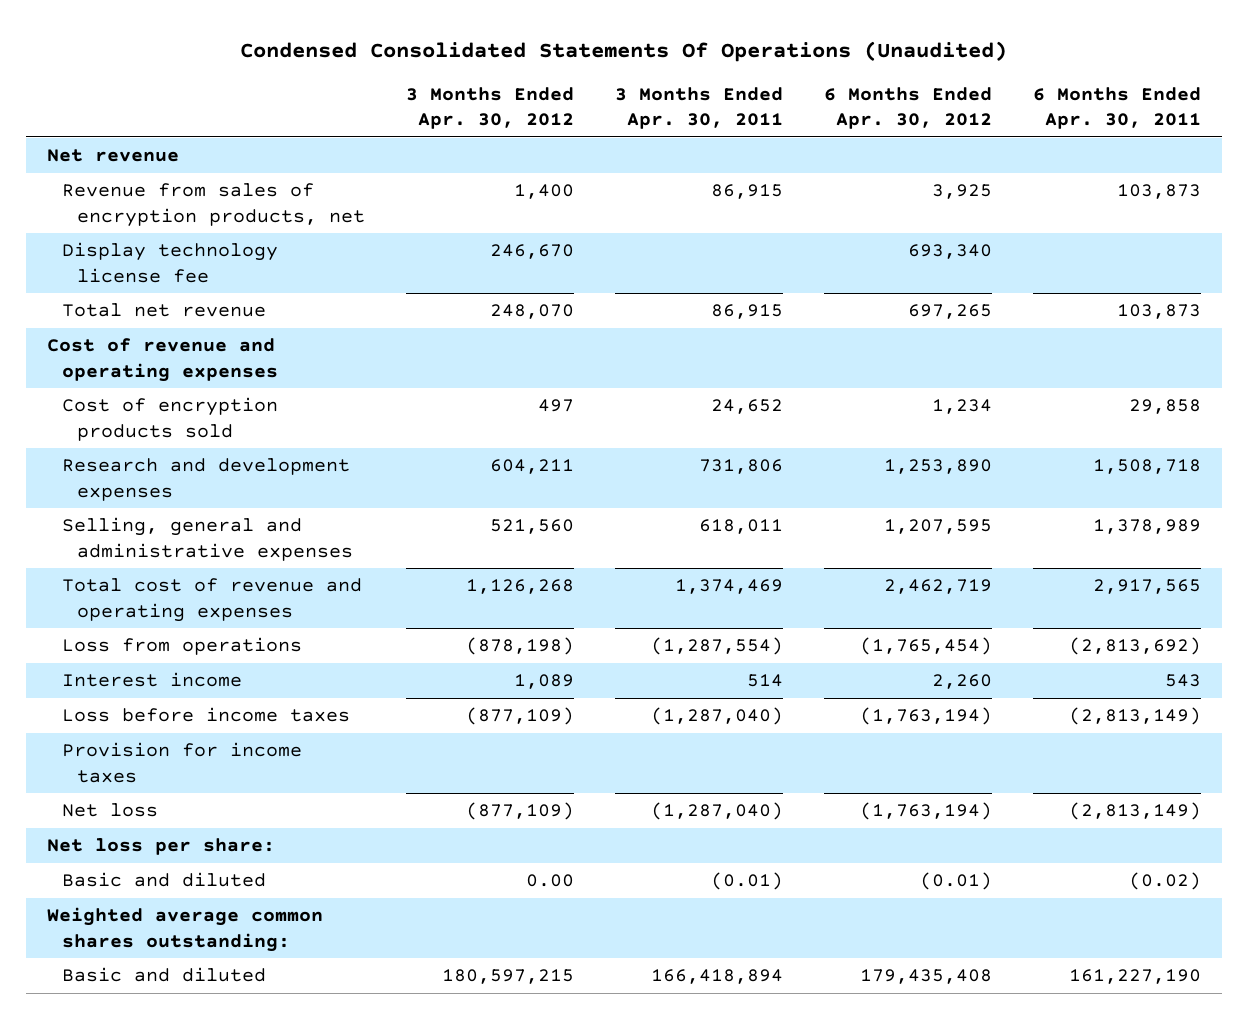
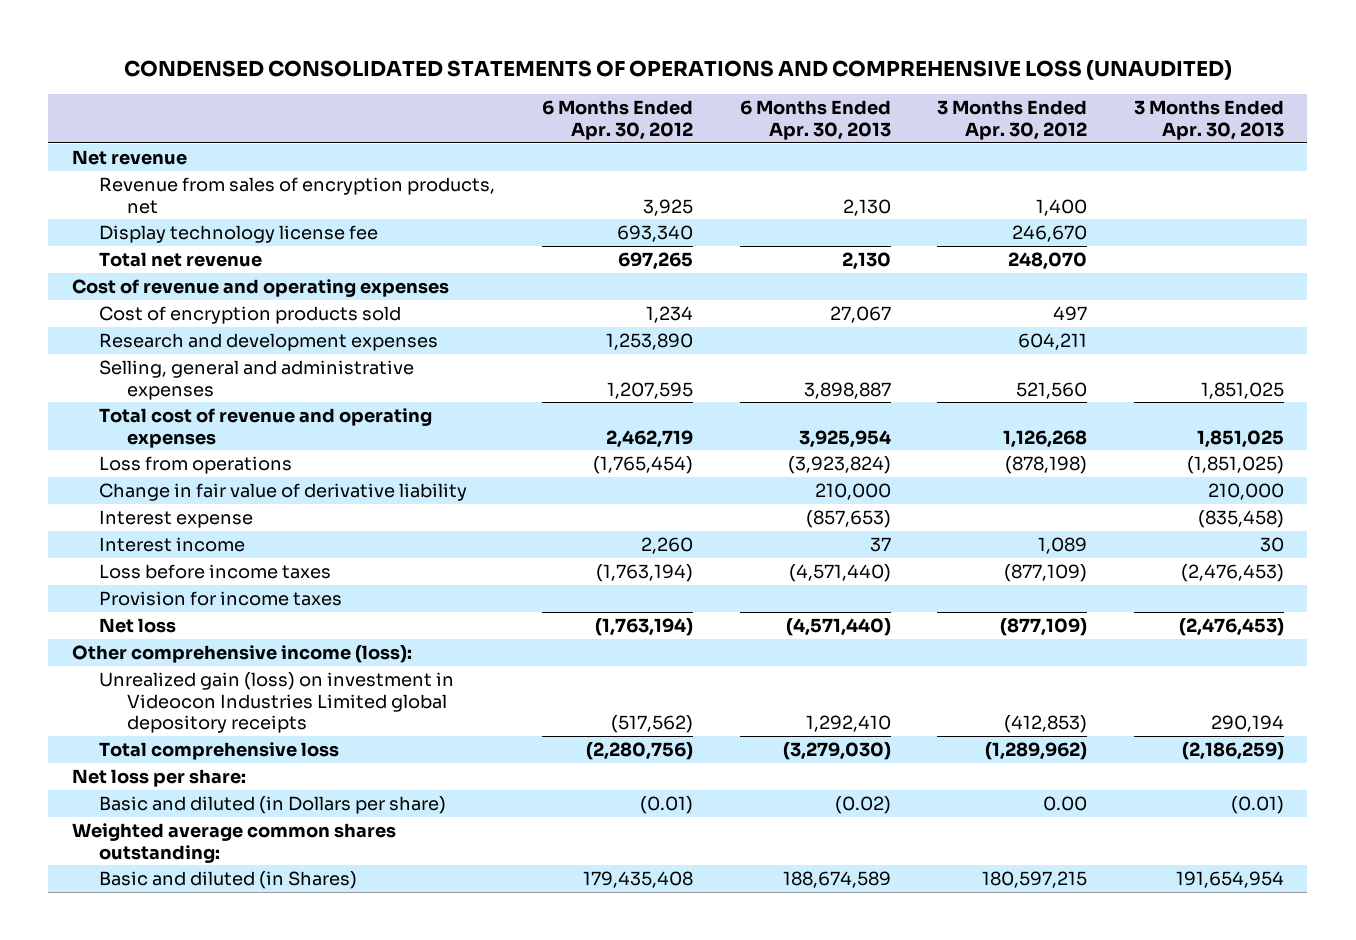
[239,41,1007,63] Condensed Consolidated Statements Of Operations (Unaudited) -> [123,60,1232,81] CONDENSED CONSOLIDATED STATEMENTS OF OPERATIONS AND COMPREHENSIVE LOSS (UNAUDITED)
[614,87,783,130] 3 Months Ended Apr. 30, 2011 -> none
[1033,87,1202,130] 6 Months Ended Apr. 30, 2011 -> none
none -> [739,100,891,140] 6 Months Ended Apr. 30, 2013
none -> [1133,100,1284,140] 3 Months Ended Apr. 30, 2013
none -> [99,483,468,502] Change in fair value of derivative liability
none -> [99,510,254,529] Interest expense
none -> [71,645,412,664] Other comprehensive income (loss):
none -> [99,672,455,734] Unrealized gain (loss) on investment in Videocon Industries Limited global depository receipts
none -> [99,742,340,761] Total comprehensive loss
[61,872,266,888] Basic and diluted -> [99,796,447,815] Basic and diluted (in Dollars per share)
[61,967,266,983] Basic and diluted -> [99,871,358,890] Basic and diluted (in Shares)

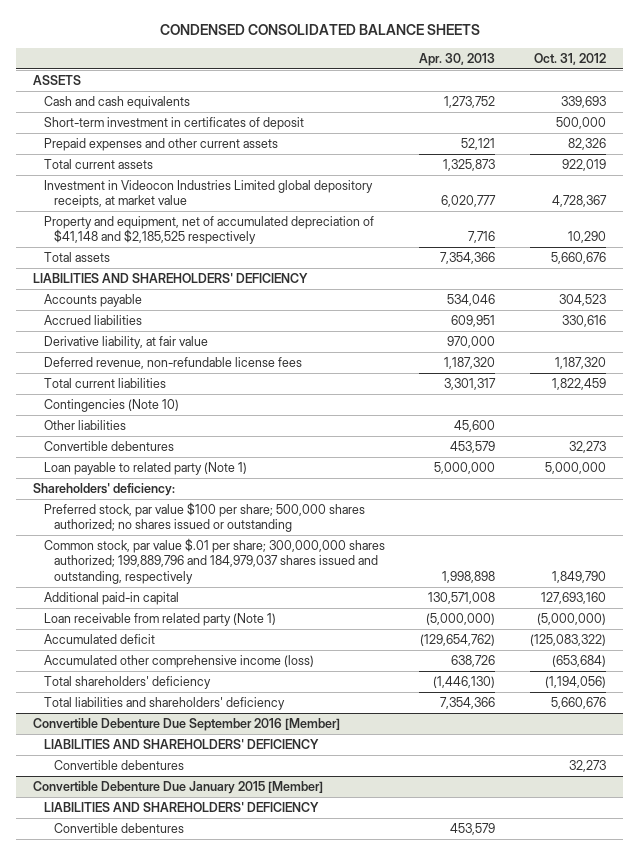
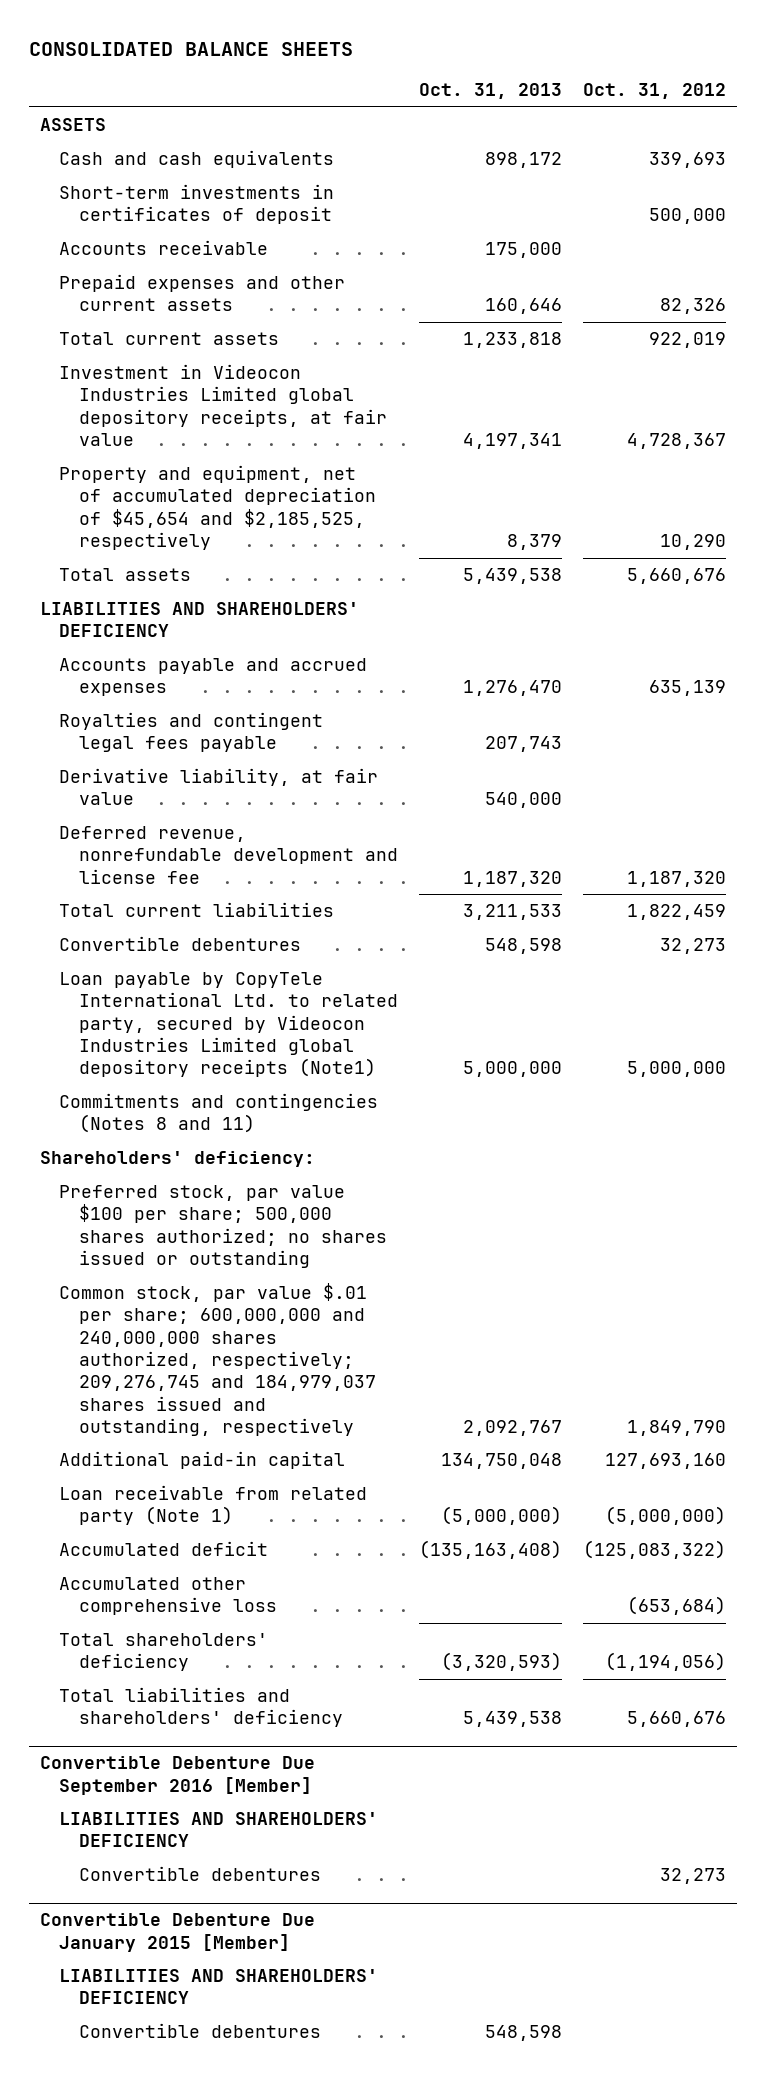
[159,24,480,36] CONDENSED CONSOLIDATED BALANCE SHEETS -> [29,41,354,56] CONSOLIDATED BALANCE SHEETS
[419,52,496,66] Apr. 30, 2013 -> none
none -> [419,83,563,100] Oct. 31, 2013
[43,116,304,130] Short-term investment in certificates of deposit -> [59,184,335,225] Short-term investments in certificates of deposit
none -> [59,240,269,256] Accounts receivable
[43,179,373,209] Investment in Videocon Industries Limited global depository receipts, at market value -> [59,364,388,447] Investment in Videocon Industries Limited global depository receipts, at fair value
[43,215,374,245] Property and equipment, net of accumulated depreciation of $41,148 and $2,185,525 respectively -> [59,465,377,551] Property and equipment, net of accumulated depreciation of $45,654 and $2,185,525, respectively
[43,293,142,307] Accounts payable -> none
[43,314,142,325] Accrued liabilities -> none
none -> [59,658,368,697] Accounts payable and accrued expenses
none -> [59,712,324,753] Royalties and contingent legal fees payable
[43,356,302,369] Deferred revenue, non-refundable license fees -> [59,826,399,884] Deferred revenue, nonrefundable development and license fee
[43,398,179,412] Contingencies (Note 10) -> none
[43,419,126,430] Other liabilities -> none
[43,461,247,475] Loan payable to related party (Note 1) -> [59,972,399,1078] Loan payable by CopyTele International Ltd. to related party, secured by Videocon Industries Limited global depository receipts (Note1)
none -> [59,1093,379,1134] Commitments and contingencies (Notes 8 and 11)
[43,537,385,584] Common stock, par value $.01 per share; 300,000,000 shares authorized; 199,889,796 and 184,979,037 shares issued and outstanding, respectively -> [59,1283,377,1437] Common stock, par value $.01 per share; 600,000,000 and 240,000,000 shares authorized, respectively; 209,276,745 and 184,979,037 shares issued and outstanding, respectively
[43,654,314,668] Accumulated other comprehensive income (loss) -> [59,1577,278,1616] Accumulated other comprehensive loss

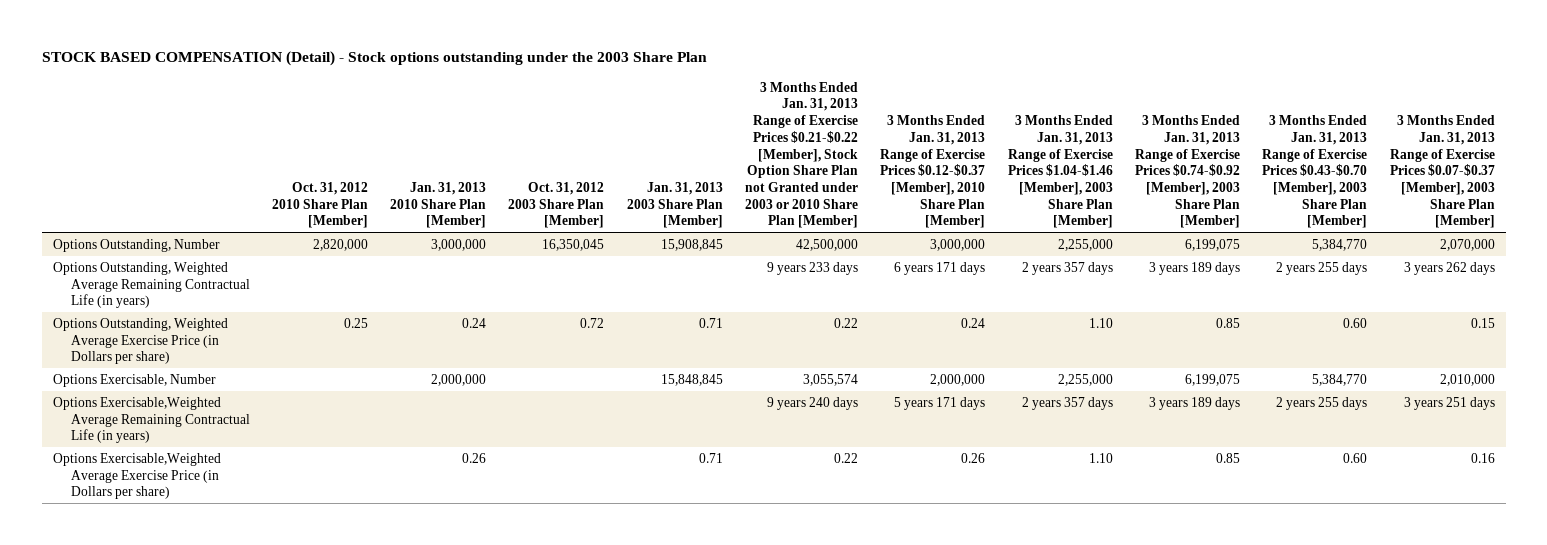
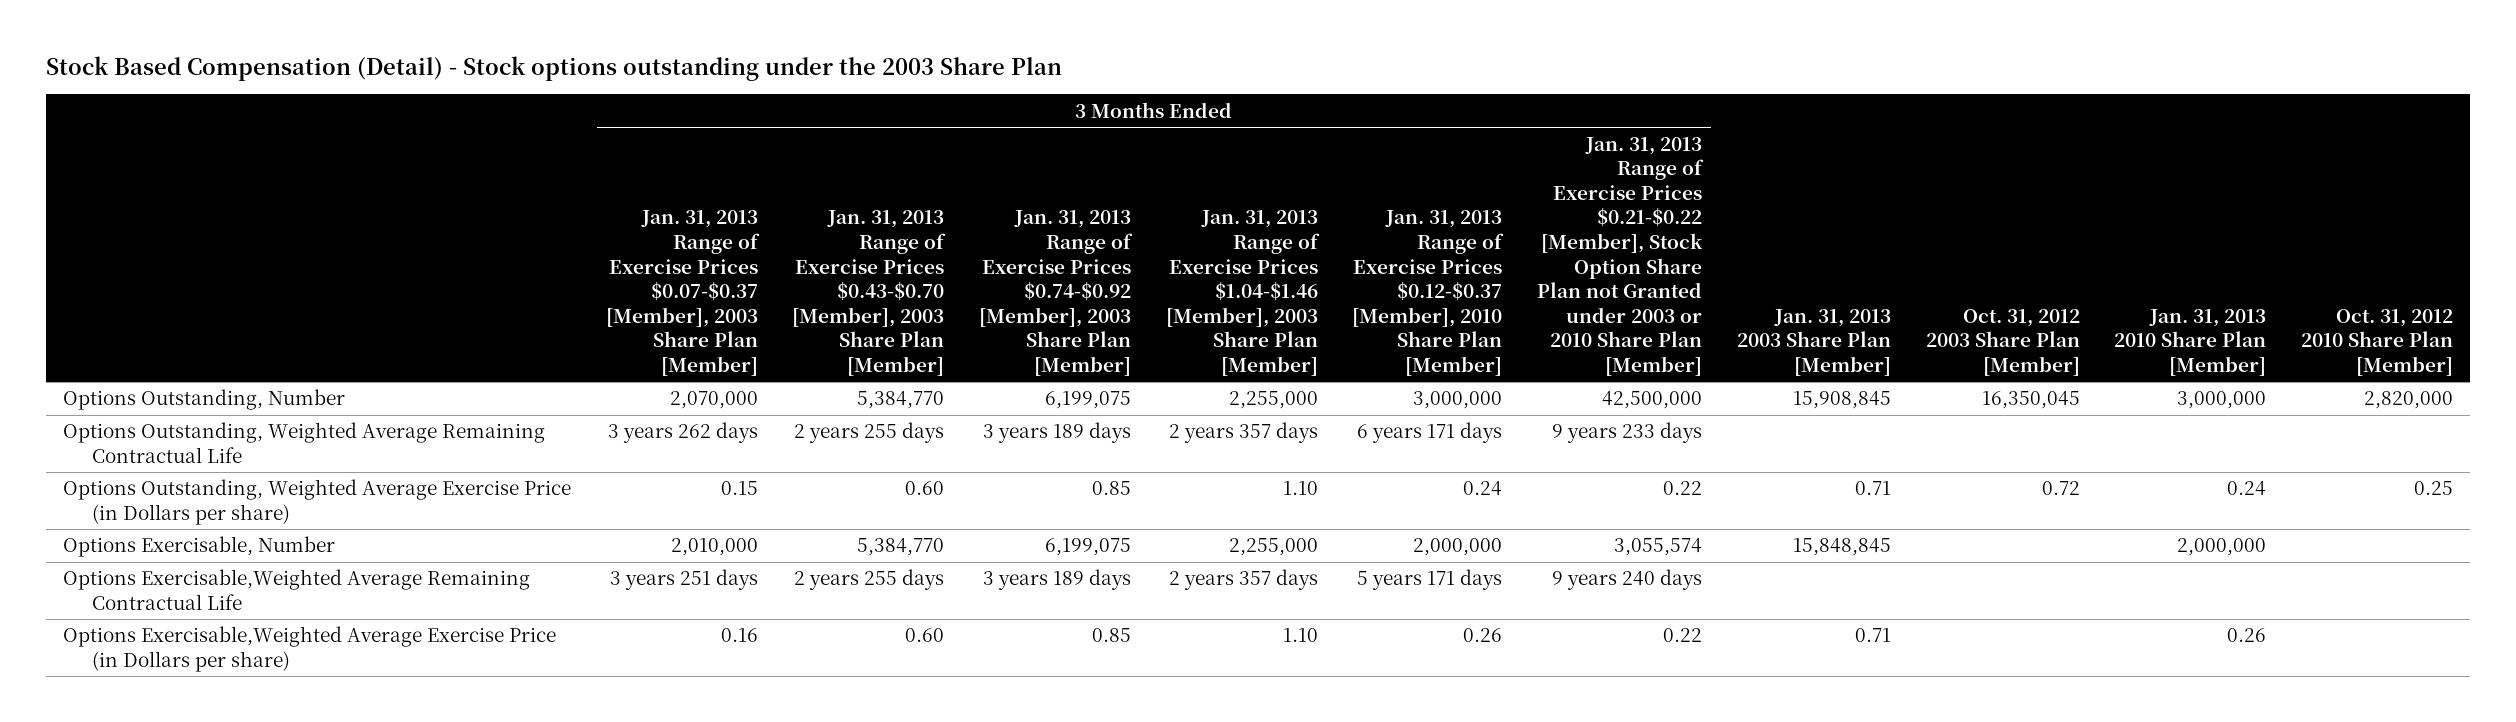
[41,51,707,67] STOCK BASED COMPENSATION (Detail) - Stock options outstanding under the 2003 Share Plan -> [45,56,1062,82] Stock Based Compensation (Detail) - Stock options outstanding under the 2003 Share Plan
[52,261,250,309] Options Outstanding, Weighted Average Remaining Contractual Life (in years) -> [62,422,545,464] Options Outstanding, Weighted Average Remaining Contractual Life
[52,396,250,444] Options Exercisable,Weighted Average Remaining Contractual Life (in years) -> [62,569,530,611] Options Exercisable,Weighted Average Remaining Contractual Life

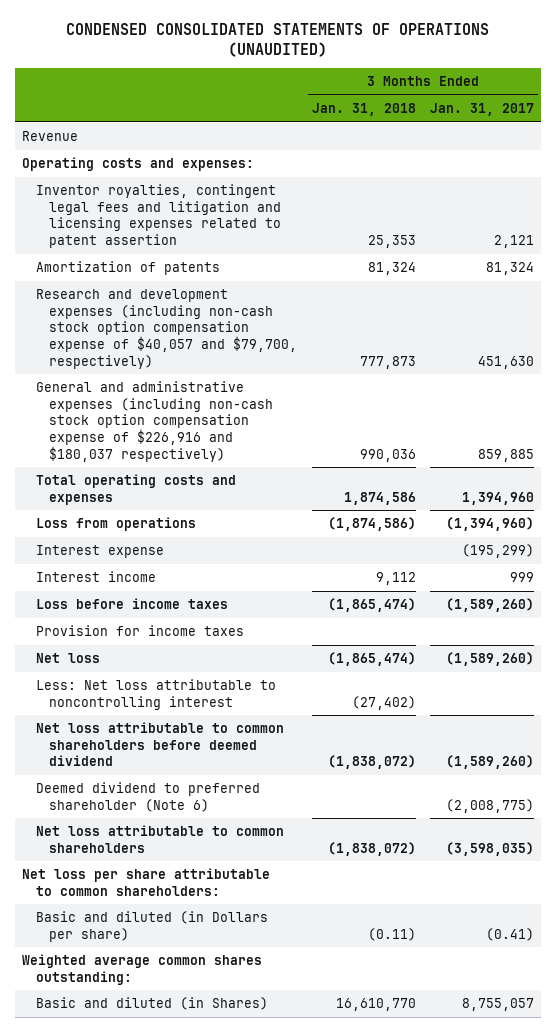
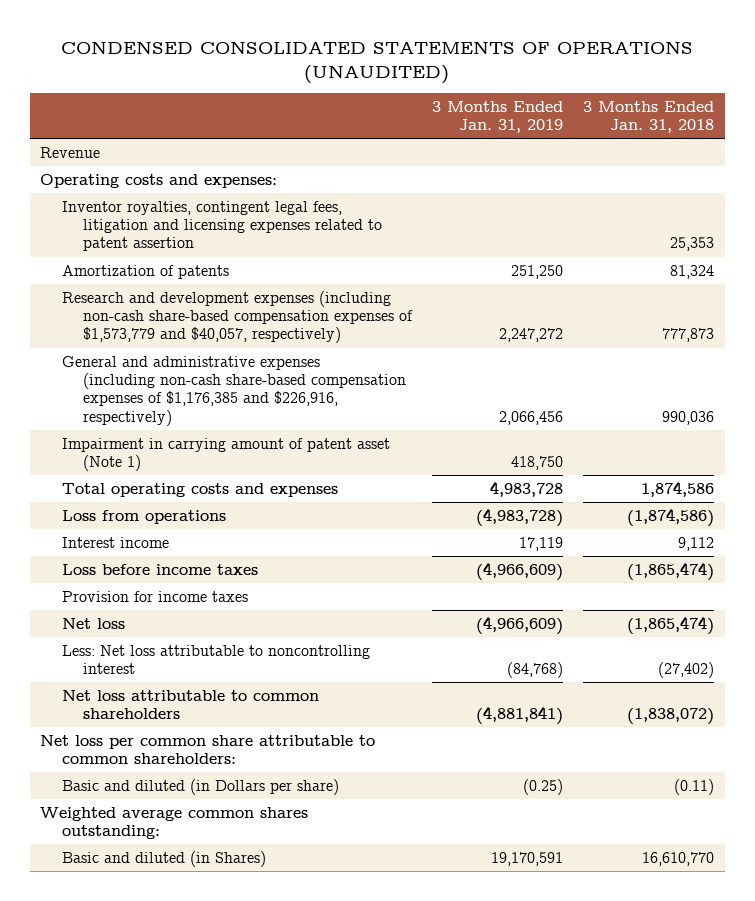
[430,102,535,116] Jan. 31, 2017 -> none
none -> [432,100,564,134] 3 Months Ended Jan. 31, 2019
[35,184,282,249] Inventor royalties, contingent legal fees and litigation and licensing expenses related to patent assertion -> [61,200,383,252] Inventor royalties, contingent legal fees, litigation and licensing expenses related to patent assertion
[35,289,298,369] Research and development expenses (including non-cash stock option compensation expense of $40,057 and $79,700, respectively) -> [61,290,414,344] Research and development expenses (including non-cash share-based compensation expenses of $1,573,779 and $40,057, respectively)
[35,381,274,462] General and administrative expenses (including non-cash stock option compensation expense of $226,916 and $180,037 respectively) -> [61,355,407,426] General and administrative expenses (including non-cash share-based compensation expenses of $1,176,385 and $226,916, respectively)
none -> [61,437,390,472] Impairment in carrying amount of patent asset (Note 1)
[35,545,164,559] Interest expense -> none
[35,722,284,767] Net loss attributable to common shareholders before deemed dividend -> none
[35,782,260,812] Deemed dividend to preferred shareholder (Note 6) -> none
[22,868,271,896] Net loss per share attributable to common shareholders: -> [40,734,376,765] Net loss per common share attributable to common shareholders:

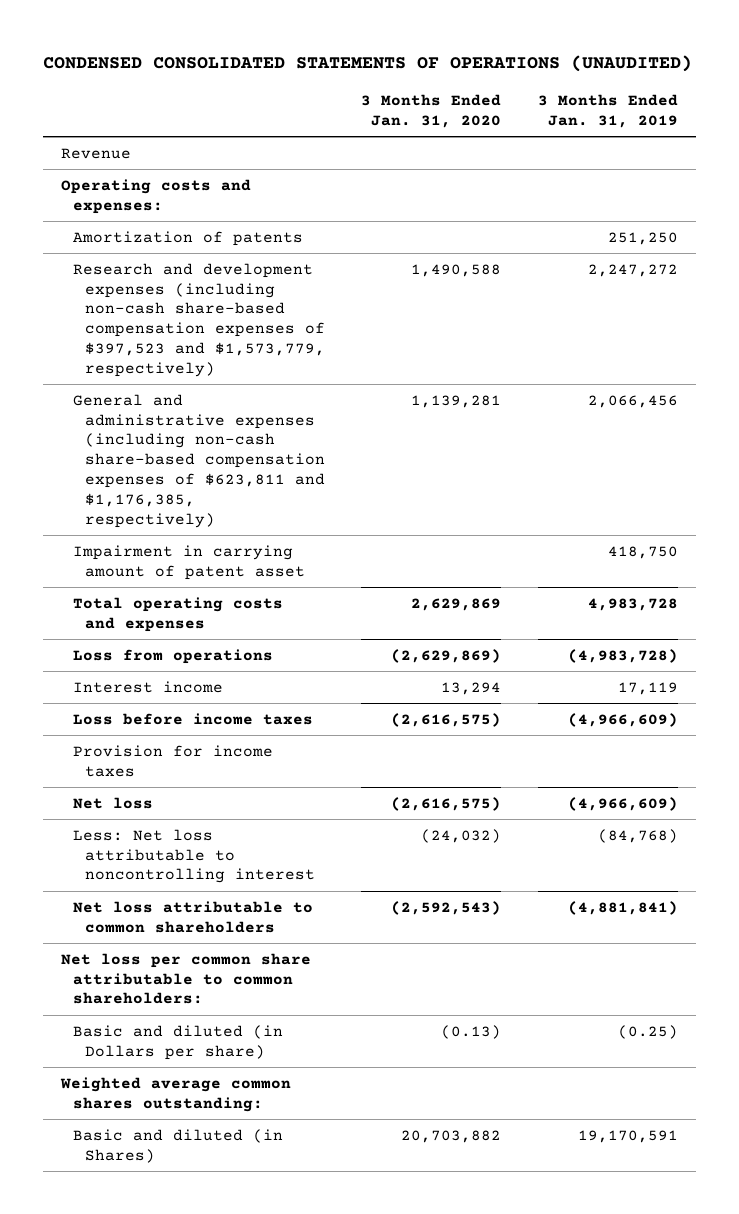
[583,100,715,134] 3 Months Ended Jan. 31, 2018 -> none
none -> [361,93,502,128] 3 Months Ended Jan. 31, 2020
[61,200,383,252] Inventor royalties, contingent legal fees, litigation and licensing expenses related to patent assertion -> none
[61,290,414,344] Research and development expenses (including non-cash share-based compensation expenses of $1,573,779 and $40,057, respectively) -> [73,262,325,377] Research and development expenses (including non-cash share-based compensation expenses of $397,523 and $1,573,779, respectively)
[61,355,407,426] General and administrative expenses (including non-cash share-based compensation expenses of $1,176,385 and $226,916, respectively) -> [73,393,325,528] General and administrative expenses (including non-cash share-based compensation expenses of $623,811 and $1,176,385, respectively)
[61,437,390,472] Impairment in carrying amount of patent asset (Note 1) -> [73,544,305,580] Impairment in carrying amount of patent asset

